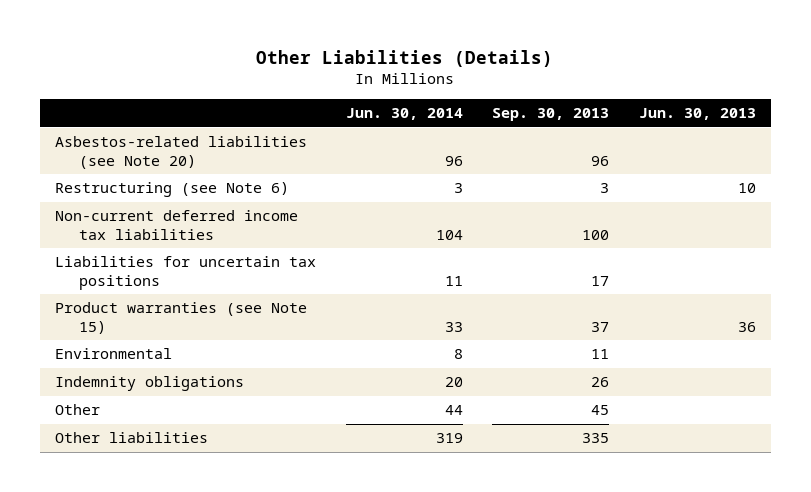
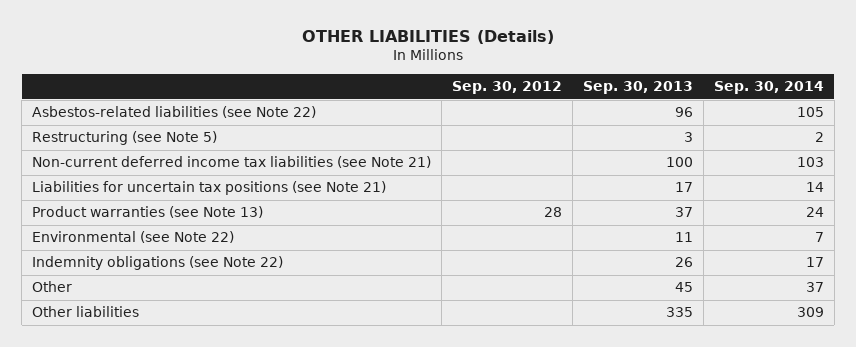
[256,49,554,67] Other Liabilities (Details) -> [301,30,554,45] OTHER LIABILITIES (Details)
[345,108,463,121] Jun. 30, 2014 -> none
[638,108,756,121] Jun. 30, 2013 -> none
none -> [451,81,562,95] Sep. 30, 2012
none -> [713,81,824,95] Sep. 30, 2014
[55,136,308,169] Asbestos-related liabilities (see Note 20) -> [32,106,317,119] Asbestos-related liabilities (see Note 22)
[55,182,290,198] Restructuring (see Note 6) -> [32,131,218,146] Restructuring (see Note 5)
[55,210,299,240] Non-current deferred income tax liabilities -> [32,156,432,169] Non-current deferred income tax liabilities (see Note 21)
[55,256,317,290] Liabilities for uncertain tax positions -> [32,181,387,196] Liabilities for uncertain tax positions (see Note 21)
[55,302,308,334] Product warranties (see Note 15) -> [32,206,264,219] Product warranties (see Note 13)
[55,348,173,360] Environmental -> [32,231,235,244] Environmental (see Note 22)
[55,376,245,392] Indemnity obligations -> [32,256,284,271] Indemnity obligations (see Note 22)

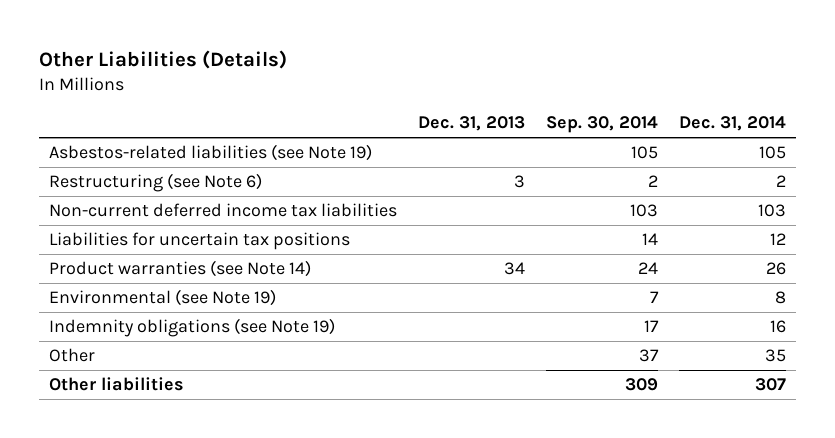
[301,30,554,45] OTHER LIABILITIES (Details) -> [38,50,287,70] Other Liabilities (Details)
[451,81,562,95] Sep. 30, 2012 -> none
[582,81,693,95] Sep. 30, 2013 -> none
none -> [417,116,525,132] Dec. 31, 2013
none -> [678,116,786,132] Dec. 31, 2014
[32,106,317,119] Asbestos-related liabilities (see Note 22) -> [49,144,373,162] Asbestos-related liabilities (see Note 19)
[32,131,218,146] Restructuring (see Note 5) -> [49,173,263,193] Restructuring (see Note 6)
[32,156,432,169] Non-current deferred income tax liabilities (see Note 21) -> [49,203,398,218] Non-current deferred income tax liabilities
[32,181,387,196] Liabilities for uncertain tax positions (see Note 21) -> [49,232,351,251] Liabilities for uncertain tax positions
[32,206,264,219] Product warranties (see Note 13) -> [49,260,312,278] Product warranties (see Note 14)
[32,231,235,244] Environmental (see Note 22) -> [49,289,277,307] Environmental (see Note 19)
[32,256,284,271] Indemnity obligations (see Note 22) -> [49,318,336,338] Indemnity obligations (see Note 19)

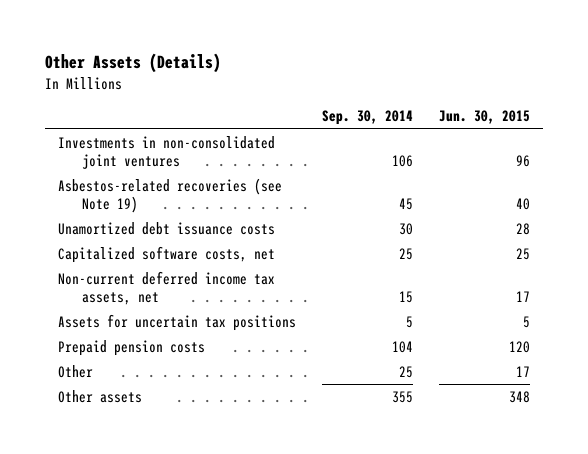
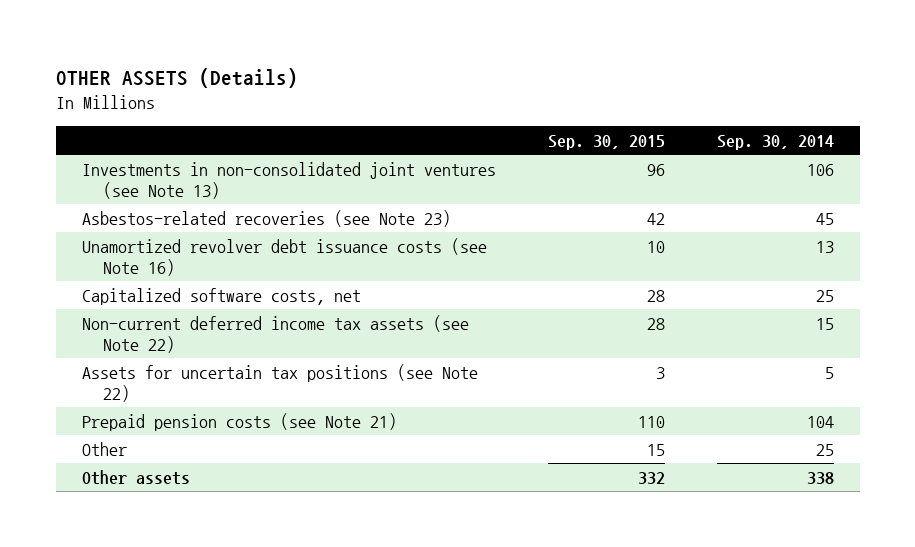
[44,53,221,74] Other Assets (Details) -> [55,67,298,88] OTHER ASSETS (Details)
[438,110,530,125] Jun. 30, 2015 -> none
none -> [547,134,665,150] Sep. 30, 2015
[57,135,275,170] Investments in non-consolidated joint ventures -> [81,161,496,200] Investments in non-consolidated joint ventures (see Note 13)
[57,177,282,214] Asbestos-related recoveries (see Note 19) -> [81,209,451,227] Asbestos-related recoveries (see Note 23)
[57,221,275,235] Unamortized debt issuance costs -> [81,237,487,277] Unamortized revolver debt issuance costs (see Note 16)
[398,222,413,235] 30 -> [815,240,834,253] 13
[57,270,275,306] Non-current deferred income tax assets, net -> [81,314,469,354] Non-current deferred income tax assets (see Note 22)
[57,313,296,331] Assets for uncertain tax positions -> [81,363,478,403] Assets for uncertain tax positions (see Note 22)
[57,339,205,356] Prepaid pension costs -> [81,412,397,431] Prepaid pension costs (see Note 21)
[391,390,413,403] 355 -> [806,471,834,484] 338

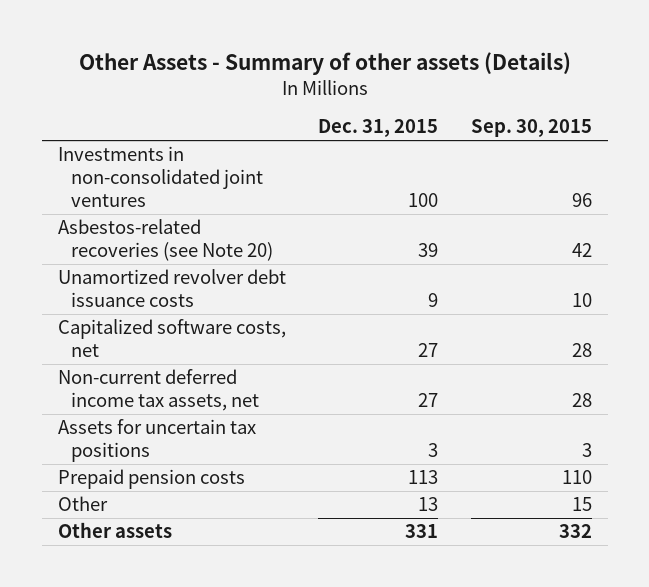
[55,67,298,88] OTHER ASSETS (Details) -> [78,52,571,76] Other Assets - Summary of other assets (Details)
[716,134,834,150] Sep. 30, 2014 -> none
none -> [318,119,439,138] Dec. 31, 2015
[81,161,496,200] Investments in non-consolidated joint ventures (see Note 13) -> [57,146,263,207] Investments in non-consolidated joint ventures
[81,209,451,227] Asbestos-related recoveries (see Note 23) -> [57,219,273,262] Asbestos-related recoveries (see Note 20)
[81,237,487,277] Unamortized revolver debt issuance costs (see Note 16) -> [57,269,286,308] Unamortized revolver debt issuance costs
[81,314,469,354] Non-current deferred income tax assets (see Note 22) -> [57,369,259,412] Non-current deferred income tax assets, net
[81,363,478,403] Assets for uncertain tax positions (see Note 22) -> [57,419,256,463] Assets for uncertain tax positions
[81,412,397,431] Prepaid pension costs (see Note 21) -> [57,469,245,490] Prepaid pension costs

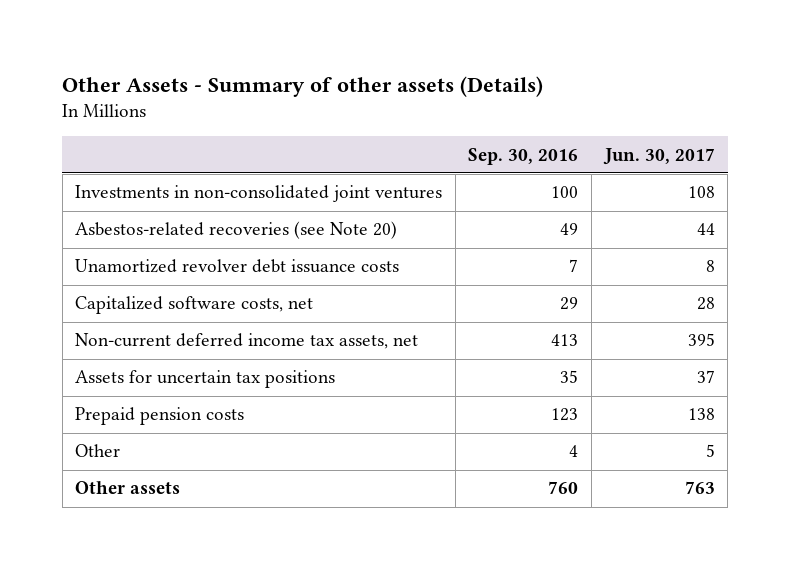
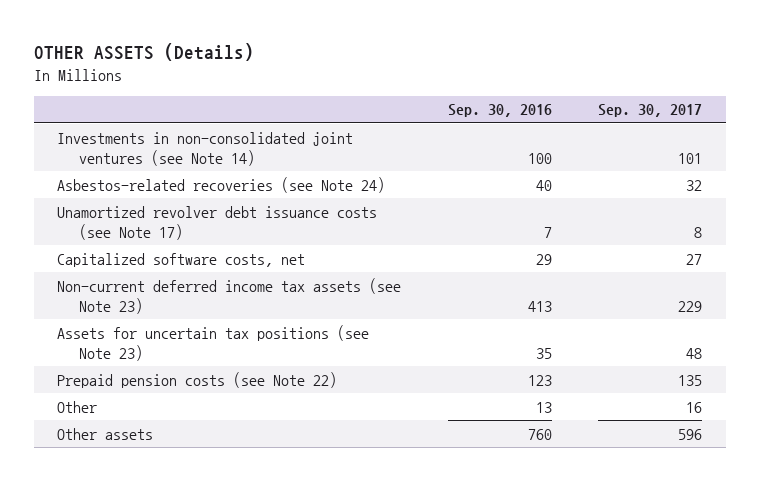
[62,75,544,97] Other Assets - Summary of other assets (Details) -> [33,43,254,62] OTHER ASSETS (Details)
[602,147,715,165] Jun. 30, 2017 -> none
none -> [598,104,703,118] Sep. 30, 2017
[75,185,443,203] Investments in non-consolidated joint ventures -> [57,131,354,167] Investments in non-consolidated joint ventures (see Note 14)
[75,221,398,240] Asbestos-related recoveries (see Note 20) -> [57,176,386,193] Asbestos-related recoveries (see Note 24)
[560,223,579,236] 49 -> [535,179,552,191] 40
[75,259,400,274] Unamortized revolver debt issuance costs -> [57,205,378,241] Unamortized revolver debt issuance costs (see Note 17)
[75,333,419,350] Non-current deferred income tax assets, net -> [57,277,402,315] Non-current deferred income tax assets (see Note 23)
[75,370,336,389] Assets for uncertain tax positions -> [57,324,370,362] Assets for uncertain tax positions (see Note 23)
[75,407,245,426] Prepaid pension costs -> [57,371,338,388] Prepaid pension costs (see Note 22)
[569,445,579,458] 4 -> [535,401,552,413] 13

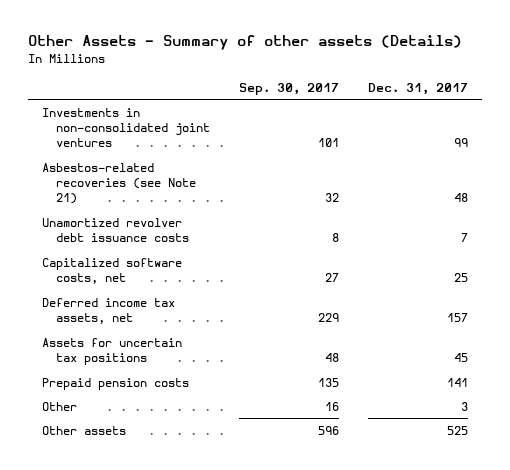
[33,43,254,62] OTHER ASSETS (Details) -> [27,35,462,51] Other Assets - Summary of other assets (Details)
[447,104,552,118] Sep. 30, 2016 -> none
none -> [367,82,468,95] Dec. 31, 2017
[57,131,354,167] Investments in non-consolidated joint ventures (see Note 14) -> [42,107,211,148] Investments in non-consolidated joint ventures
[57,176,386,193] Asbestos-related recoveries (see Note 24) -> [42,162,197,205] Asbestos-related recoveries (see Note 21)
[57,205,378,241] Unamortized revolver debt issuance costs (see Note 17) -> [42,217,190,243] Unamortized revolver debt issuance costs
[57,277,402,315] Non-current deferred income tax assets (see Note 23) -> [42,297,176,325] Deferred income tax assets, net
[57,324,370,362] Assets for uncertain tax positions (see Note 23) -> [42,337,183,366] Assets for uncertain tax positions
[57,371,338,388] Prepaid pension costs (see Note 22) -> [42,377,190,390] Prepaid pension costs

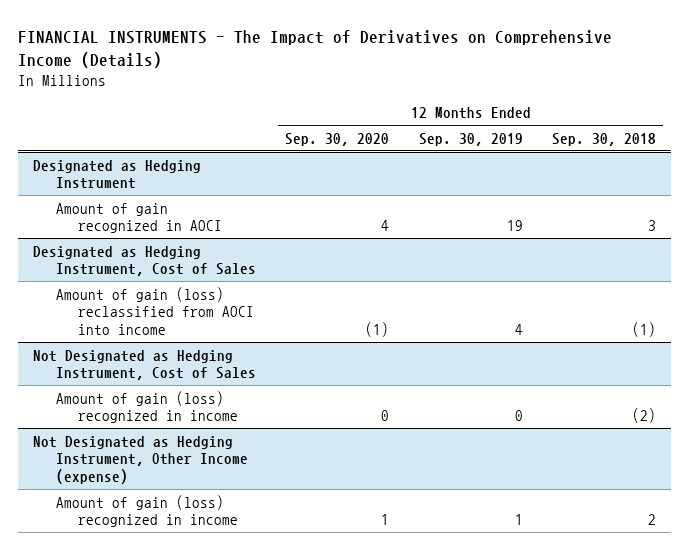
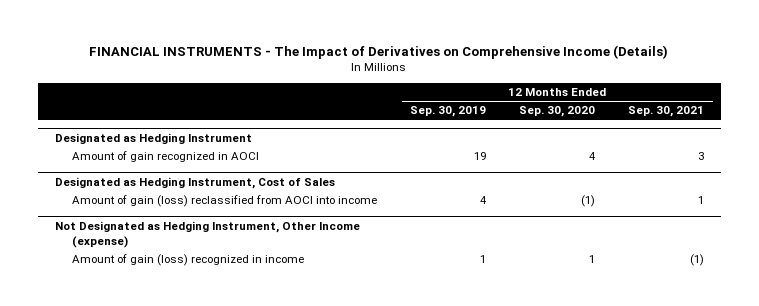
[552,132,657,146] Sep. 30, 2018 -> none
none -> [628,106,705,118] Sep. 30, 2021
[33,349,256,381] Not Designated as Hedging Instrument, Cost of Sales -> none
[55,390,239,424] Amount of gain (loss) recognized in income -> none

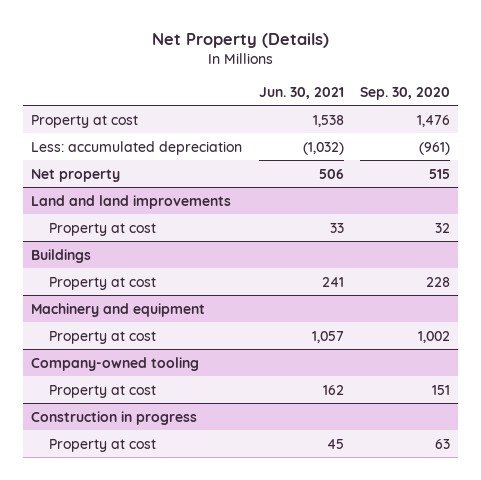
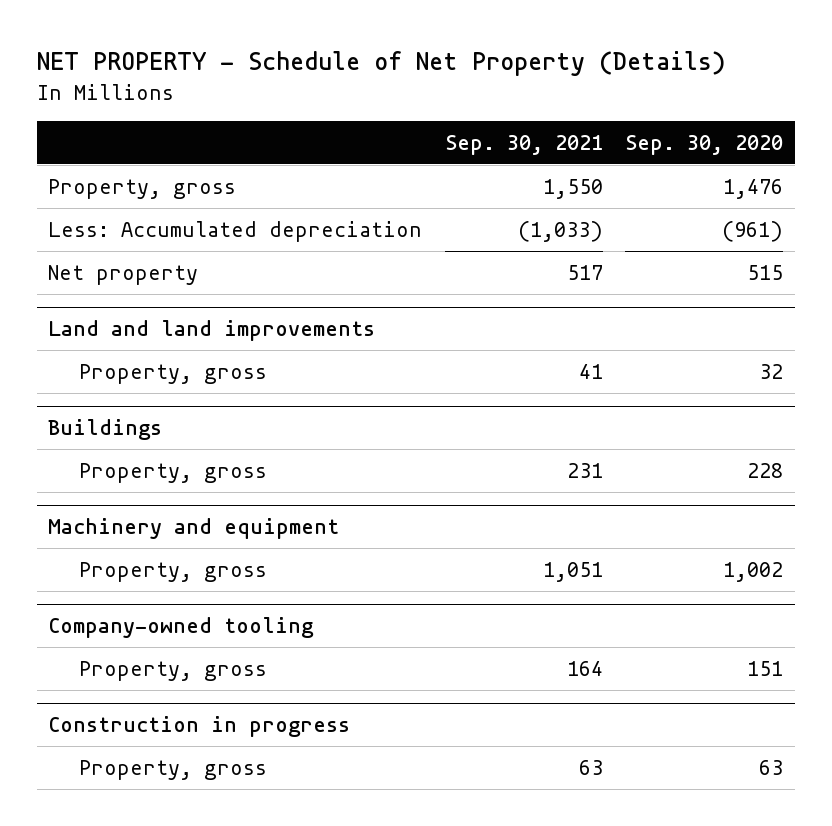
[151,33,329,49] Net Property (Details) -> [36,51,726,77] NET PROPERTY - Schedule of Net Property (Details)
[258,86,344,99] Jun. 30, 2021 -> none
none -> [444,135,603,156] Sep. 30, 2021
[31,114,139,128] Property at cost -> [48,178,237,199] Property, gross
[31,140,243,155] Less: accumulated depreciation -> [48,220,423,242] Less: Accumulated depreciation
[48,222,156,236] Property at cost -> [78,363,267,384] Property, gross
[48,276,156,290] Property at cost -> [78,462,267,483] Property, gross
[48,330,156,344] Property at cost -> [78,561,267,582] Property, gross
[48,384,156,398] Property at cost -> [78,660,267,681] Property, gross
[48,438,156,452] Property at cost -> [78,759,267,780] Property, gross

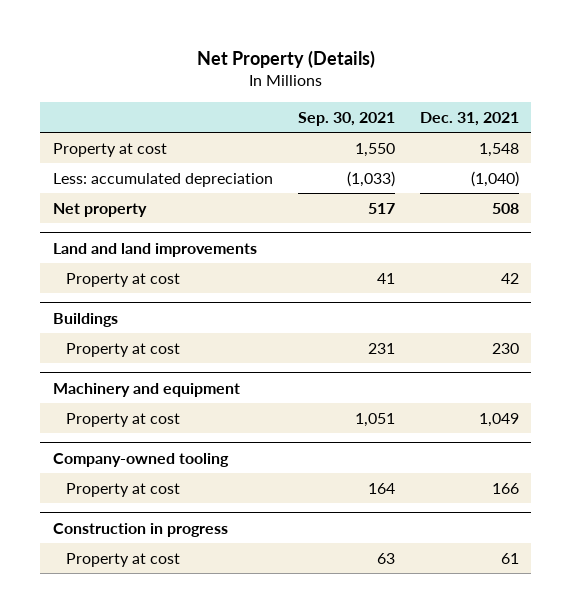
[36,51,726,77] NET PROPERTY - Schedule of Net Property (Details) -> [196,49,375,68] Net Property (Details)
[625,135,784,156] Sep. 30, 2020 -> none
none -> [419,111,519,126] Dec. 31, 2021
[48,178,237,199] Property, gross -> [52,142,167,157] Property at cost
[48,220,423,242] Less: Accumulated depreciation -> [52,172,273,187] Less: accumulated depreciation
[78,363,267,384] Property, gross -> [65,272,180,287] Property at cost
[78,462,267,483] Property, gross -> [65,342,180,357] Property at cost
[78,561,267,582] Property, gross -> [65,412,180,427] Property at cost
[78,660,267,681] Property, gross -> [65,482,180,497] Property at cost
[78,759,267,780] Property, gross -> [65,552,180,567] Property at cost

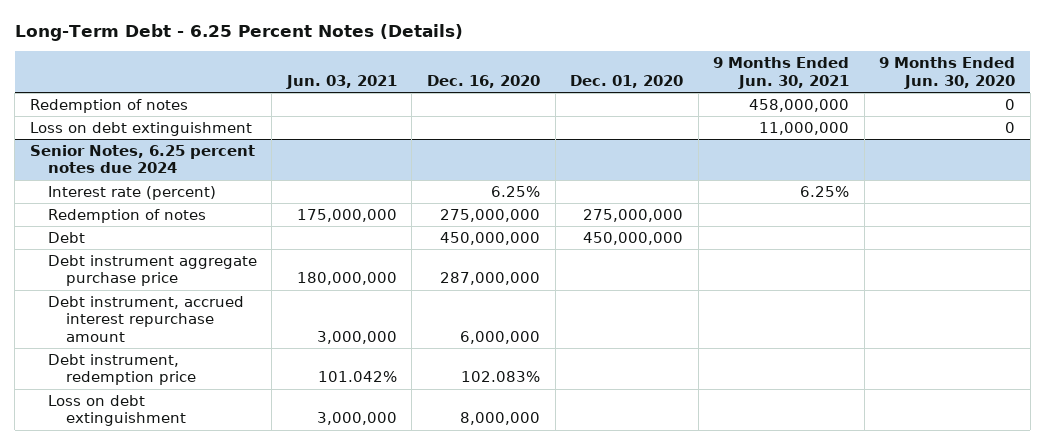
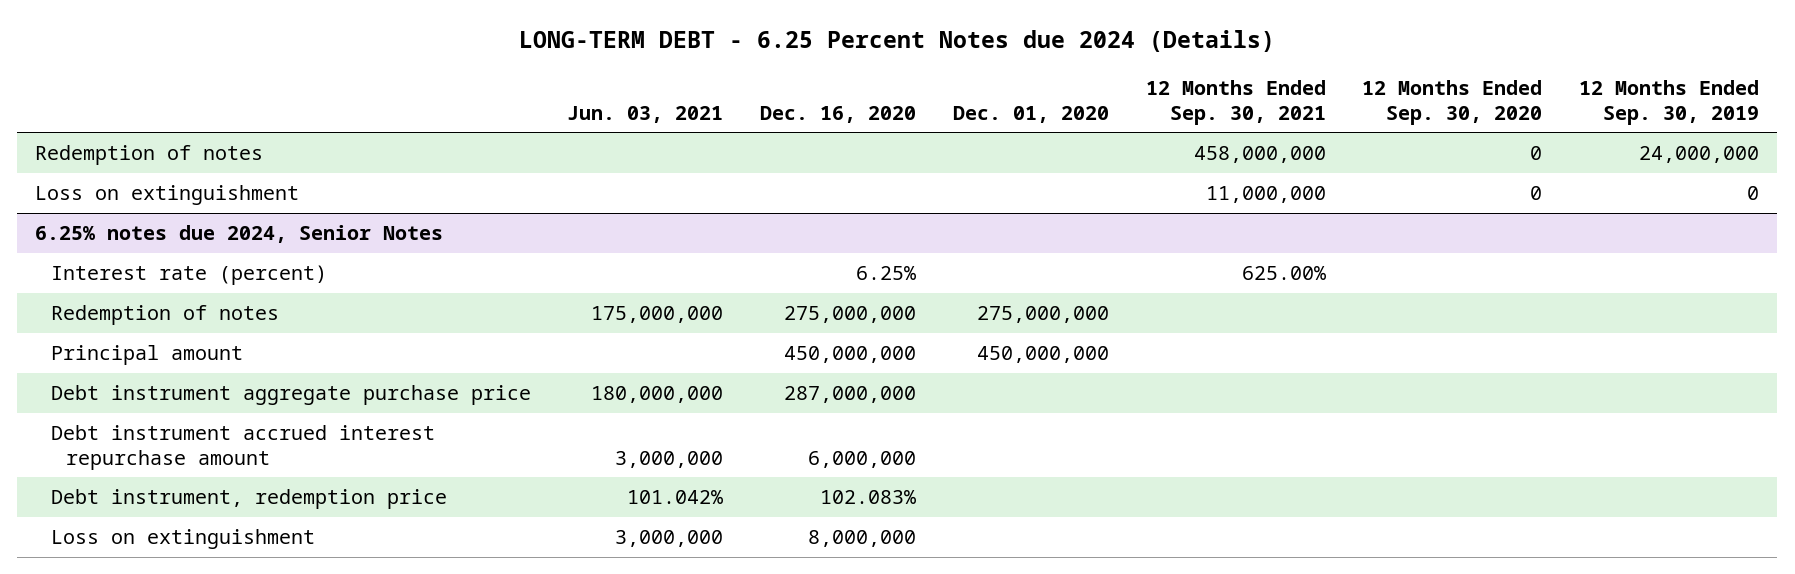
[14,24,463,42] Long-Term Debt - 6.25 Percent Notes (Details) -> [519,30,1276,53] LONG-TERM DEBT - 6.25 Percent Notes due 2024 (Details)
[713,57,850,89] 9 Months Ended Jun. 30, 2021 -> none
[879,57,1016,89] 9 Months Ended Jun. 30, 2020 -> none
none -> [1145,80,1326,125] 12 Months Ended Sep. 30, 2021
none -> [1362,80,1543,125] 12 Months Ended Sep. 30, 2020
none -> [1579,80,1760,125] 12 Months Ended Sep. 30, 2019
[30,121,253,136] Loss on debt extinguishment -> [35,184,300,205] Loss on extinguishment
[30,144,256,174] Senior Notes, 6.25 percent notes due 2024 -> [35,224,444,243] 6.25% notes due 2024, Senior Notes
[47,231,85,243] Debt -> [50,344,243,365] Principal amount
[47,295,244,342] Debt instrument, accrued interest repurchase amount -> [50,424,435,470] Debt instrument accrued interest repurchase amount
[47,394,186,427] Loss on debt extinguishment -> [50,528,315,549] Loss on extinguishment

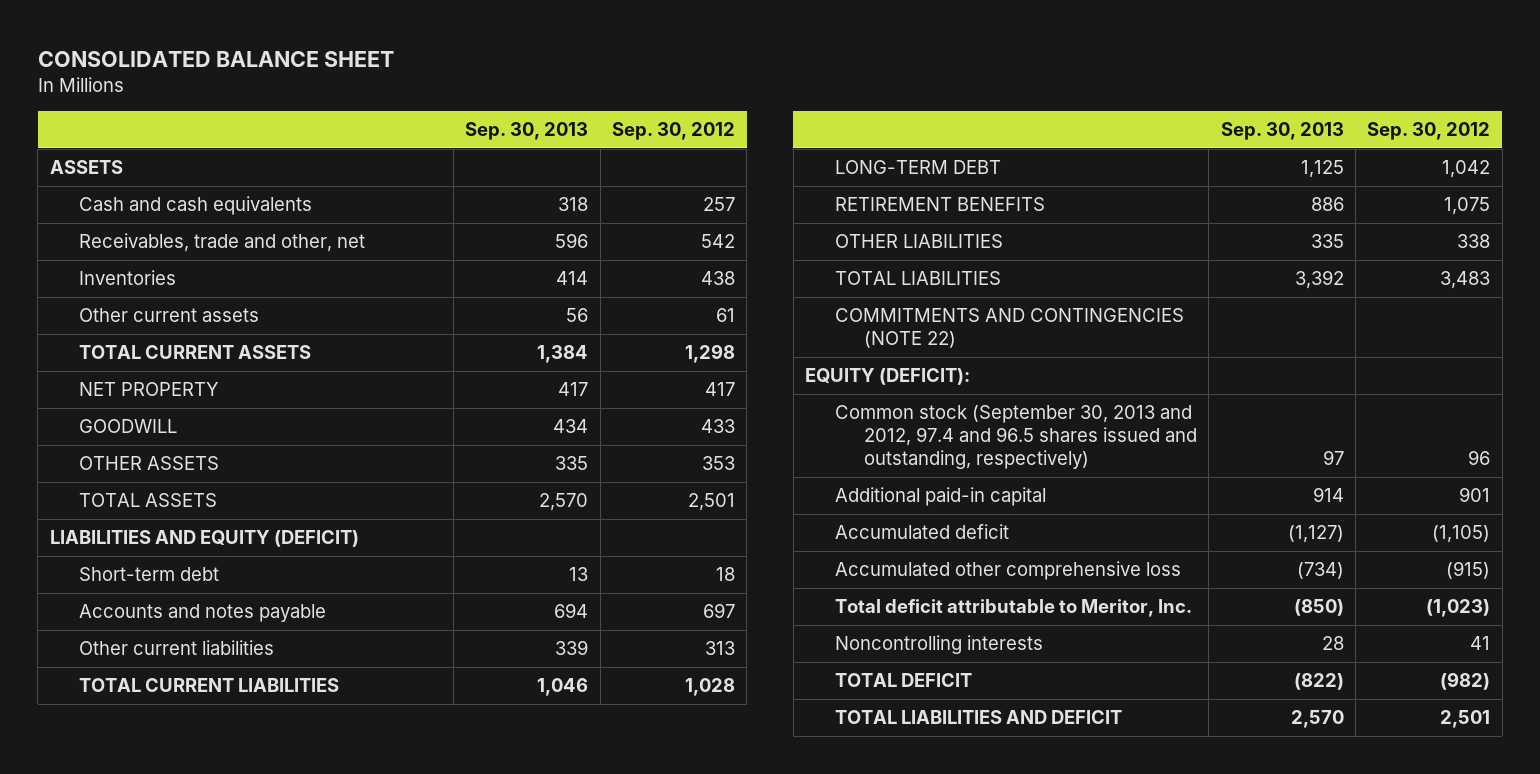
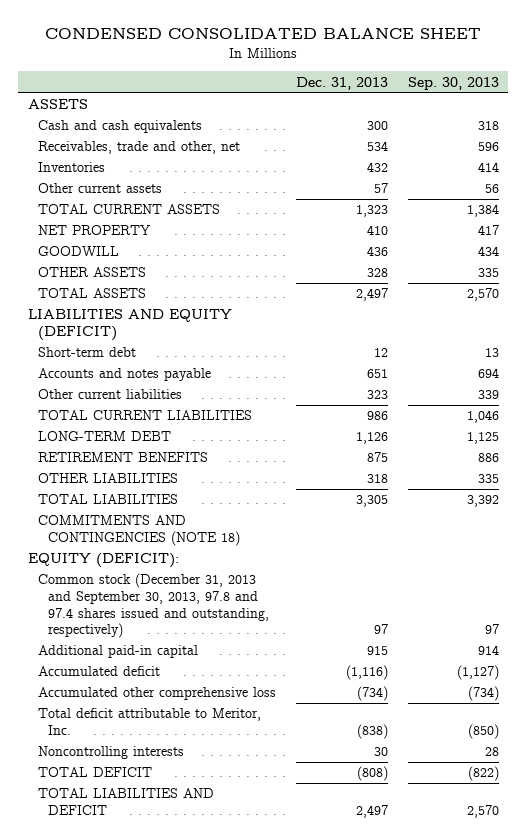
[37,50,394,67] CONSOLIDATED BALANCE SHEET -> [45,28,482,40] CONDENSED CONSOLIDATED BALANCE SHEET
[611,121,735,140] Sep. 30, 2012 -> none
none -> [295,76,388,90] Dec. 31, 2013
[834,308,1184,349] COMMITMENTS AND CONTINGENCIES (NOTE 22) -> [38,515,241,547] COMMITMENTS AND CONTINGENCIES (NOTE 18)
[834,405,1197,469] Common stock (September 30, 2013 and 2012, 97.4 and 96.5 shares issued and outstanding, respectively) -> [38,573,270,639] Common stock (December 31, 2013 and September 30, 2013, 97.8 and 97.4 shares issued and outstanding, respectively)

